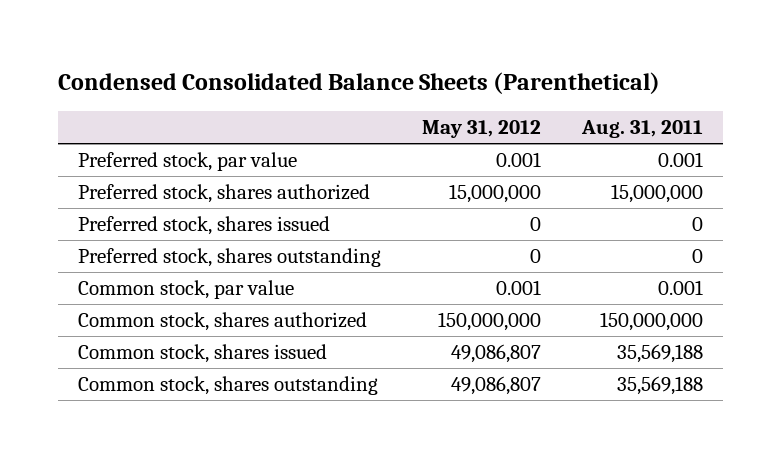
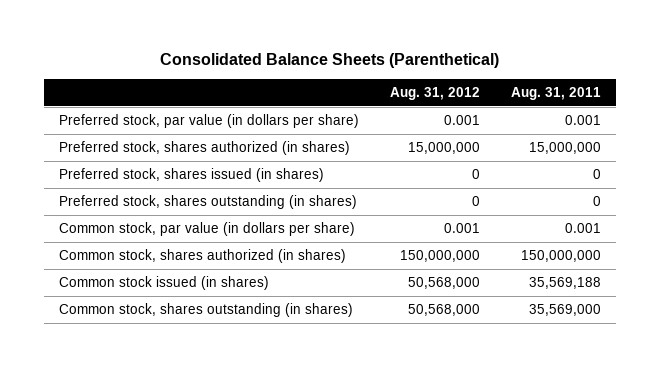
[57,72,660,95] Condensed Consolidated Balance Sheets (Parenthetical) -> [159,53,499,69] Consolidated Balance Sheets (Parenthetical)
[421,120,541,139] May 31, 2012 -> none
none -> [389,87,480,101] Aug. 31, 2012
[78,152,298,172] Preferred stock, par value -> [59,114,360,129] Preferred stock, par value (in dollars per share)
[78,184,371,204] Preferred stock, shares authorized -> [59,141,351,156] Preferred stock, shares authorized (in shares)
[78,216,331,236] Preferred stock, shares issued -> [59,168,325,183] Preferred stock, shares issued (in shares)
[78,248,382,268] Preferred stock, shares outstanding -> [59,195,358,210] Preferred stock, shares outstanding (in shares)
[78,280,295,300] Common stock, par value -> [59,222,356,237] Common stock, par value (in dollars per share)
[78,312,368,332] Common stock, shares authorized -> [59,249,347,264] Common stock, shares authorized (in shares)
[78,344,328,364] Common stock, shares issued -> [59,276,270,291] Common stock issued (in shares)
[78,376,379,396] Common stock, shares outstanding -> [59,303,354,318] Common stock, shares outstanding (in shares)
[616,376,703,396] 35,569,188 -> [528,304,601,317] 35,569,000

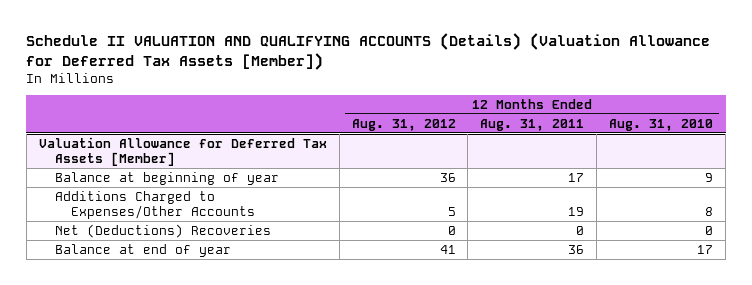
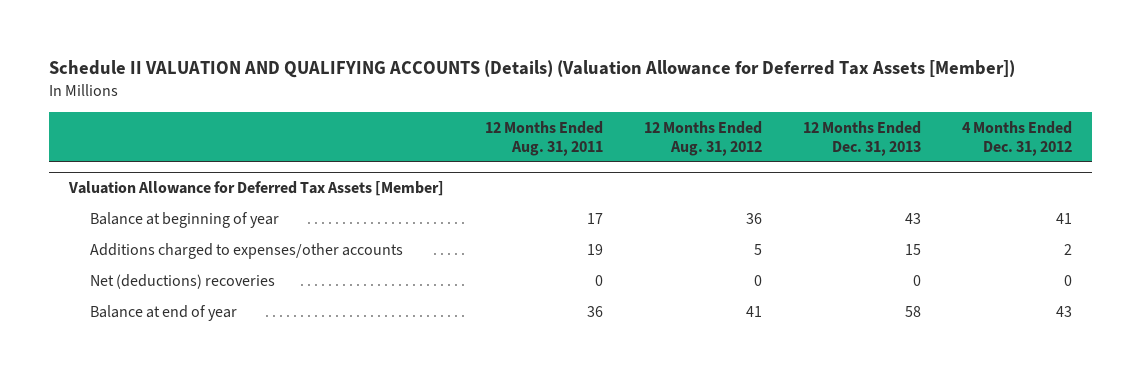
[609,118,714,131] Aug. 31, 2010 -> none
none -> [802,120,921,156] 12 Months Ended Dec. 31, 2013
none -> [961,120,1072,156] 4 Months Ended Dec. 31, 2012
[55,190,256,220] Additions Charged to Expenses/Other Accounts -> [90,242,404,259] Additions charged to expenses/other accounts
[55,223,272,238] Net (Deductions) Recoveries -> [90,273,276,289] Net (deductions) recoveries

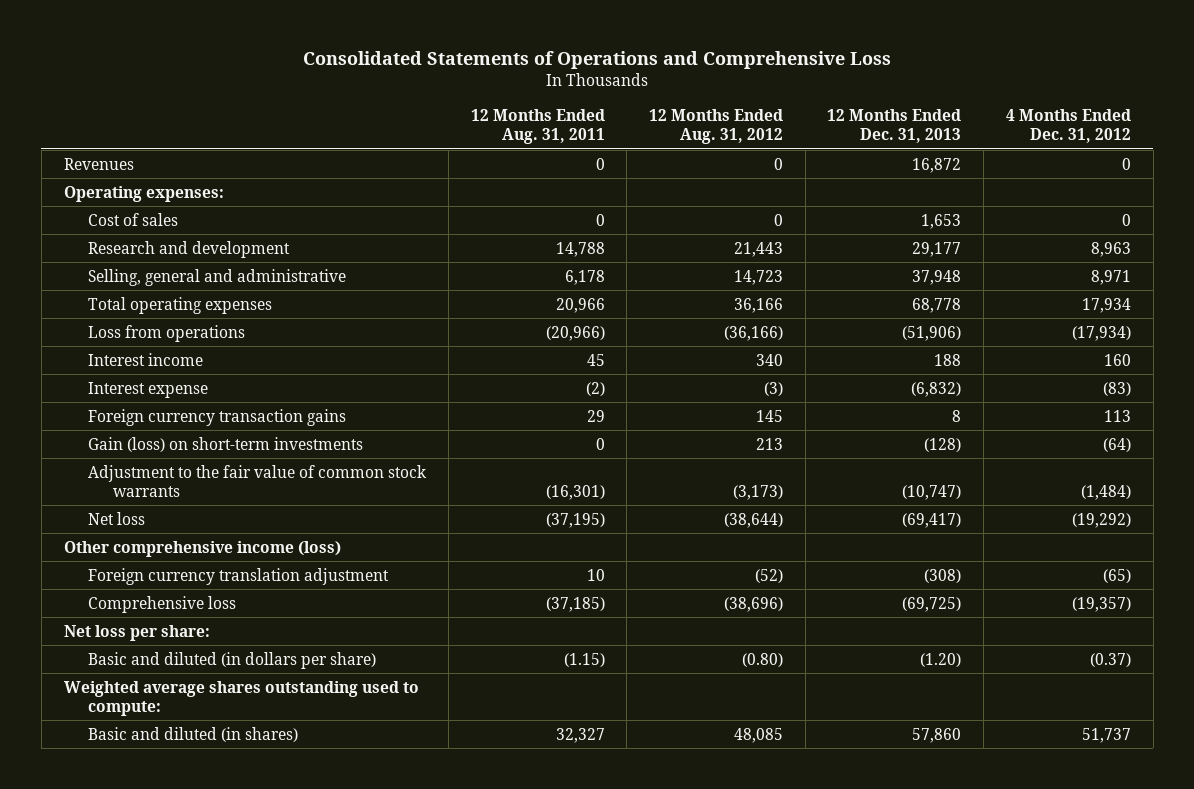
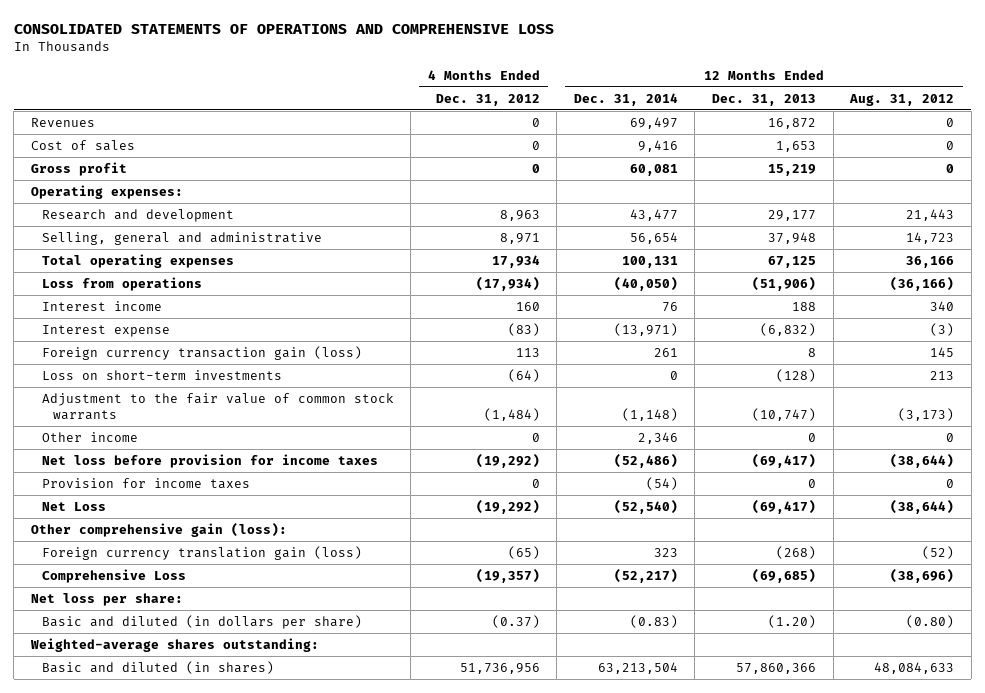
[303,51,892,70] Consolidated Statements of Operations and Comprehensive Loss -> [13,23,554,34] CONSOLIDATED STATEMENTS OF OPERATIONS AND COMPREHENSIVE LOSS
[470,109,605,145] 12 Months Ended Aug. 31, 2011 -> none
none -> [573,92,678,106] Dec. 31, 2014
none -> [30,162,127,177] Gross profit
[63,185,224,202] Operating expenses: -> [30,185,183,200] Operating expenses:
[912,297,962,313] 68,778 -> [768,256,817,269] 67,125
[88,408,347,426] Foreign currency transaction gains -> [41,346,362,361] Foreign currency transaction gain (loss)
[88,436,364,452] Gain (loss) on short-term investments -> [41,370,282,381] Loss on short-term investments
none -> [41,432,138,443] Other income
none -> [41,454,378,469] Net loss before provision for income taxes
none -> [41,478,250,490] Provision for income taxes
[88,511,146,525] Net loss -> [41,502,106,512] Net Loss
[63,540,341,557] Other comprehensive income (loss) -> [30,523,287,538] Other comprehensive gain (loss):
[88,567,390,585] Foreign currency translation adjustment -> [41,546,362,561] Foreign currency translation gain (loss)
[924,568,962,583] (308) -> [776,546,817,560] (268)
[88,595,237,613] Comprehensive loss -> [41,569,186,584] Comprehensive Loss
[902,596,962,612] (69,725) -> [752,569,817,584] (69,685)
[63,680,419,716] Weighted average shares outstanding used to compute: -> [29,638,319,653] Weighted-average shares outstanding:
[733,727,783,743] 48,085 -> [874,662,955,675] 48,084,633
[912,727,962,743] 57,860 -> [736,663,817,675] 57,860,366
[1081,727,1131,743] 51,737 -> [459,663,540,675] 51,736,956

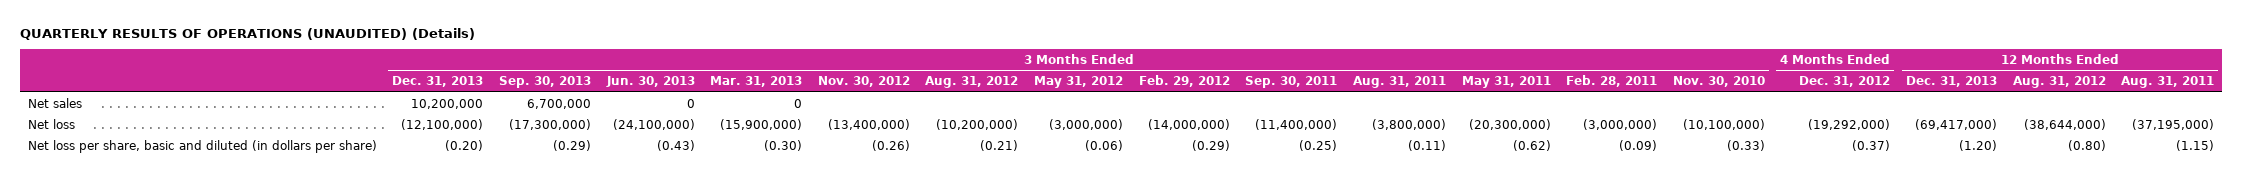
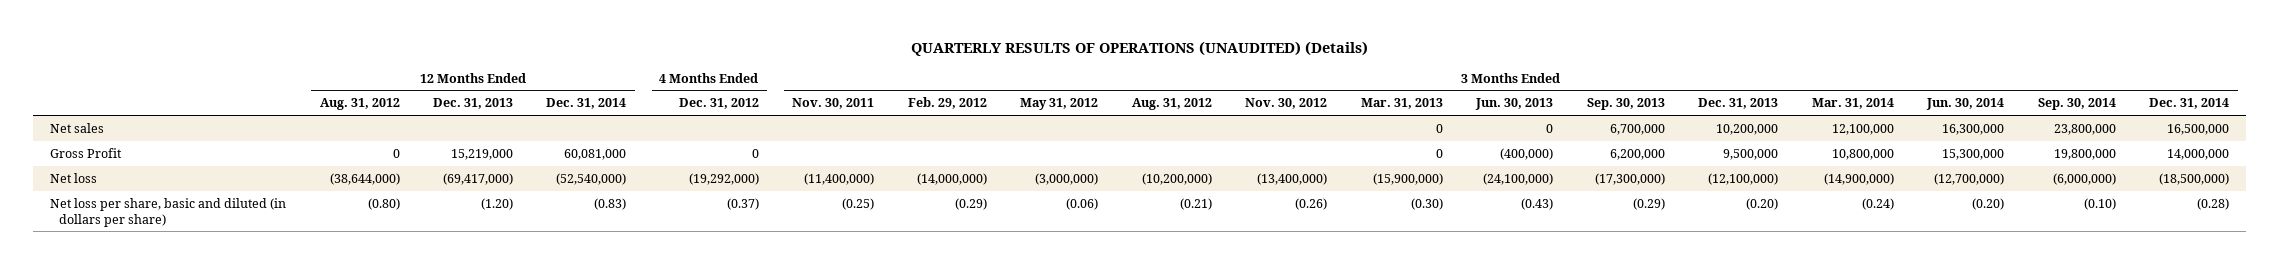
[1245,76,1338,89] Sep. 30, 2011 -> none
[1352,76,1446,89] Aug. 31, 2011 -> none
[1461,76,1551,89] May 31, 2011 -> none
[1566,75,1658,88] Feb. 28, 2011 -> none
[1672,76,1765,88] Nov. 30, 2010 -> none
[2121,76,2215,89] Aug. 31, 2011 -> none
none -> [546,98,627,110] Dec. 31, 2014
none -> [792,98,875,110] Nov. 30, 2011
none -> [1811,98,1894,110] Mar. 31, 2014
none -> [1926,98,2005,111] Jun. 30, 2014
none -> [2037,98,2116,111] Sep. 30, 2014
none -> [2149,98,2230,110] Dec. 31, 2014
none -> [50,147,123,158] Gross Profit

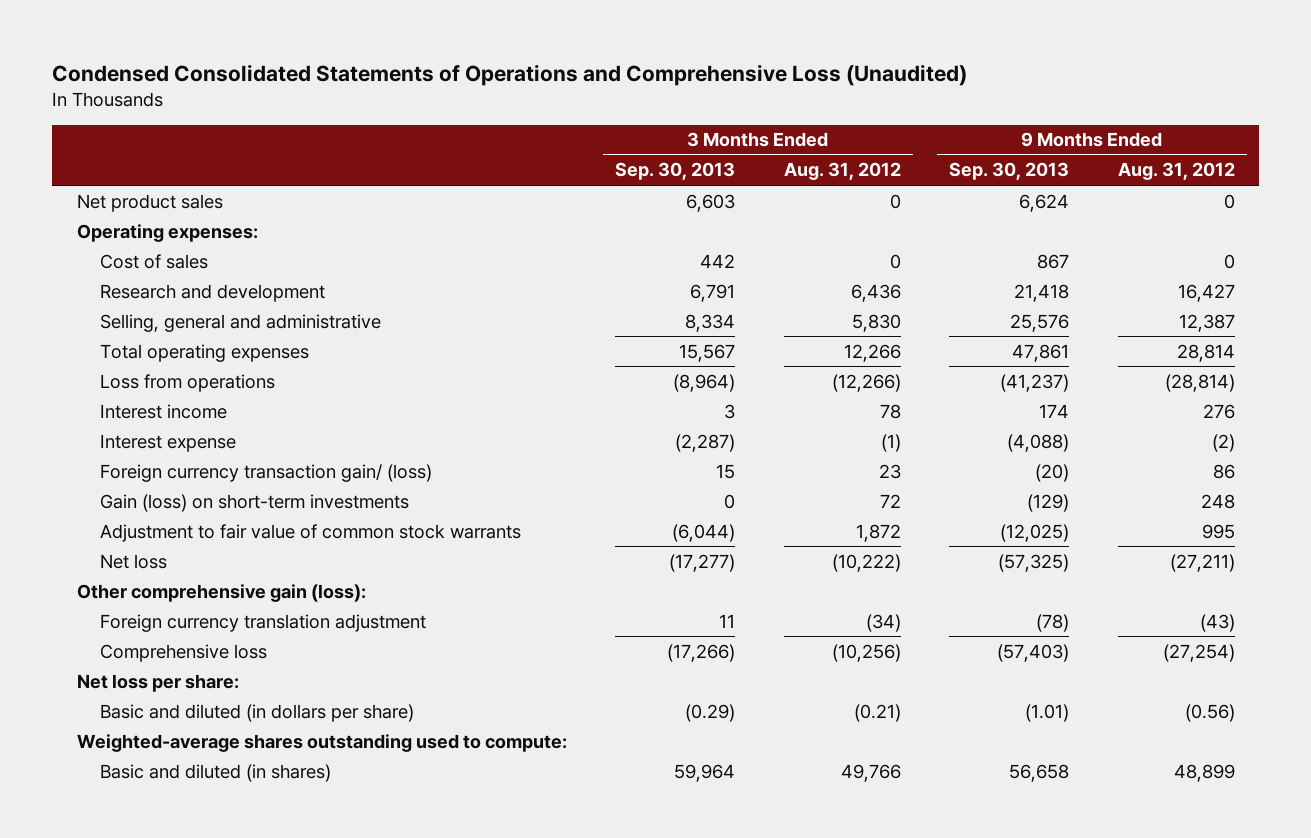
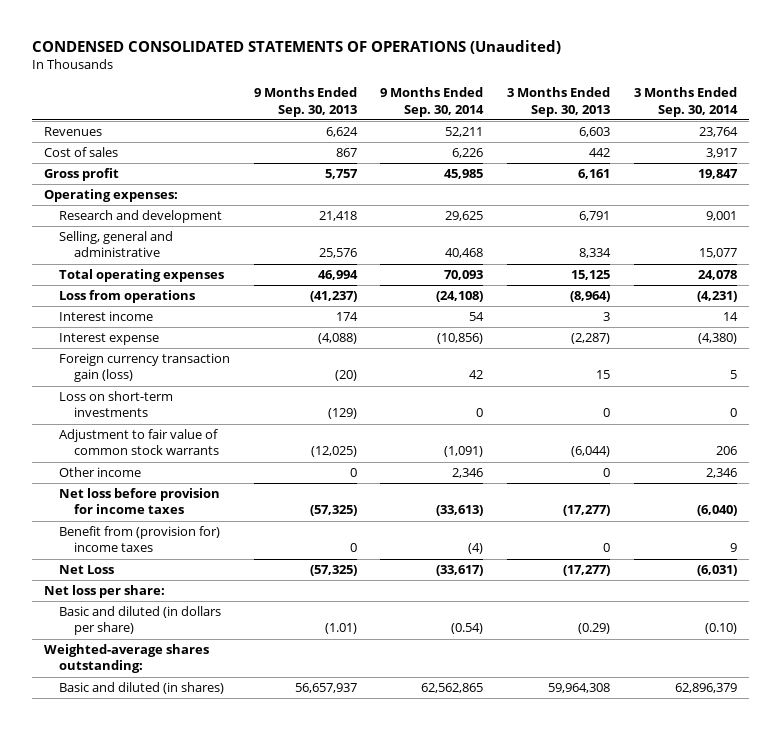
[52,64,968,87] Condensed Consolidated Statements of Operations and Comprehensive Loss (Unaudited) -> [31,39,561,54] CONDENSED CONSOLIDATED STATEMENTS OF OPERATIONS (Unaudited)
[783,162,901,181] Aug. 31, 2012 -> none
[1117,162,1235,181] Aug. 31, 2012 -> none
none -> [380,87,485,117] 9 Months Ended Sep. 30, 2014
none -> [633,87,738,117] 3 Months Ended Sep. 30, 2014
[76,193,223,212] Net product sales -> [43,127,102,137] Revenues
none -> [43,168,119,182] Gross profit
[76,223,258,242] Operating expenses: -> [43,189,178,203] Operating expenses:
[679,343,736,362] 15,567 -> [570,270,610,281] 15,125
[1012,343,1070,362] 47,861 -> [317,270,358,281] 46,994
[100,463,433,482] Foreign currency transaction gain/ (loss) -> [58,353,230,383] Foreign currency transaction gain (loss)
[100,493,410,512] Gain (loss) on short-term investments -> [58,391,173,418] Loss on short-term investments
[76,583,366,602] Other comprehensive gain (loss): -> none
[100,613,427,632] Foreign currency translation adjustment -> none
[100,643,268,662] Comprehensive loss -> none
none -> [58,467,141,478] Other income
none -> [58,488,220,515] Net loss before provision for income taxes
none -> [58,526,220,553] Benefit from (provision for) income taxes
[100,553,168,569] Net loss -> [58,565,114,575] Net Loss
[76,733,567,752] Weighted-average shares outstanding used to compute: -> [43,644,209,674] Weighted-average shares outstanding:
[674,763,736,782] 59,964 -> [547,683,610,694] 59,964,308
[1009,763,1070,782] 56,658 -> [294,683,357,694] 56,657,937

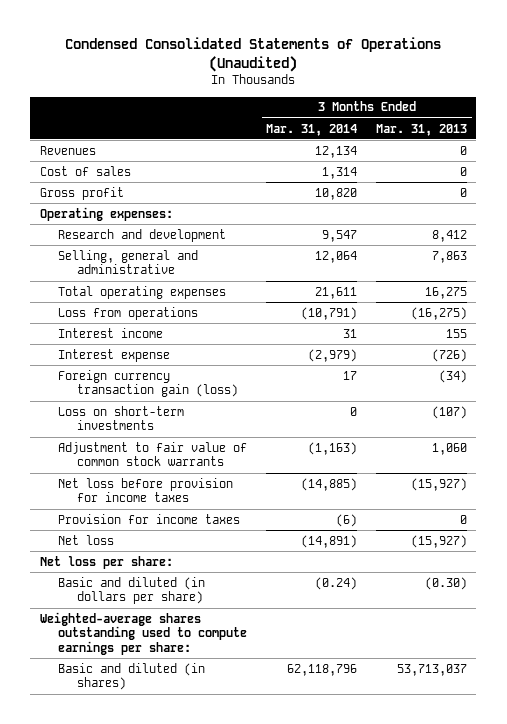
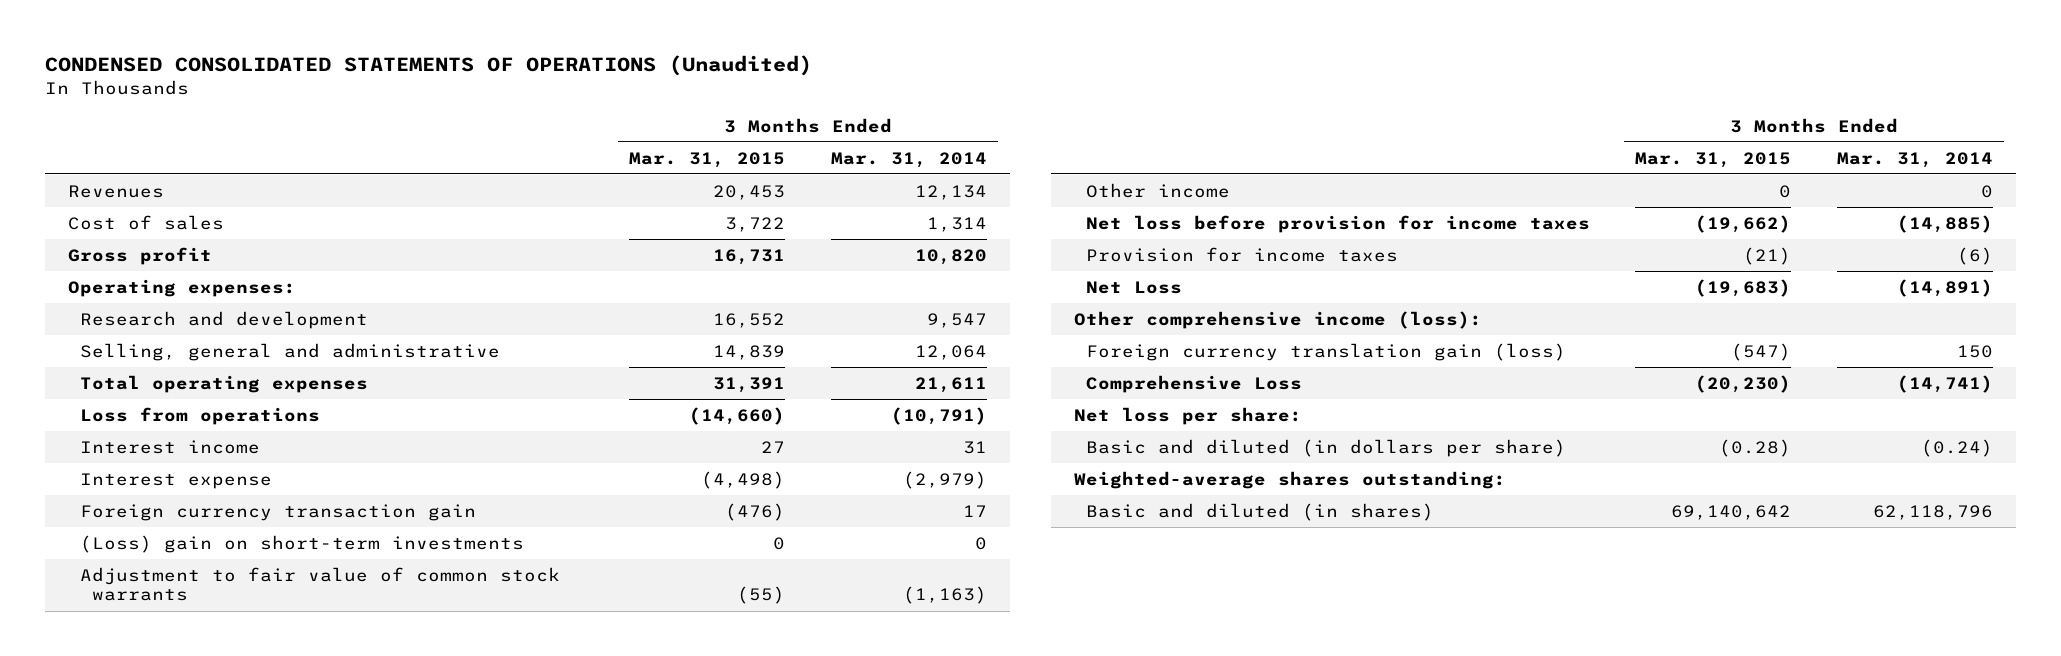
[65,37,442,73] Condensed Consolidated Statements of Operations (Unaudited) -> [45,55,813,77] CONDENSED CONSOLIDATED STATEMENTS OF OPERATIONS (Unaudited)
[375,123,467,136] Mar. 31, 2013 -> none
none -> [629,151,786,168] Mar. 31, 2015
[58,369,239,398] Foreign currency transaction gain (loss) -> [79,503,476,521] Foreign currency transaction gain
[58,405,185,431] Loss on short-term investments -> [79,534,524,553] (Loss) gain on short-term investments
none -> [1085,182,1230,198] Other income
[58,534,115,545] Net loss -> [1085,280,1182,294] Net Loss
none -> [1073,310,1482,329] Other comprehensive income (loss):
none -> [1085,342,1566,361] Foreign currency translation gain (loss)
none -> [1085,374,1302,393] Comprehensive Loss
[39,611,248,655] Weighted-average shares outstanding used to compute earnings per share: -> [1073,470,1506,489] Weighted-average shares outstanding:

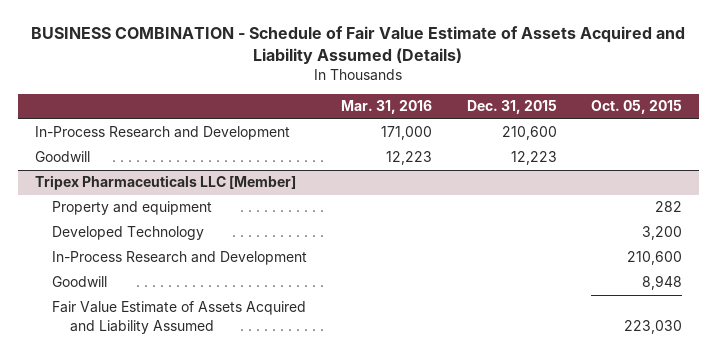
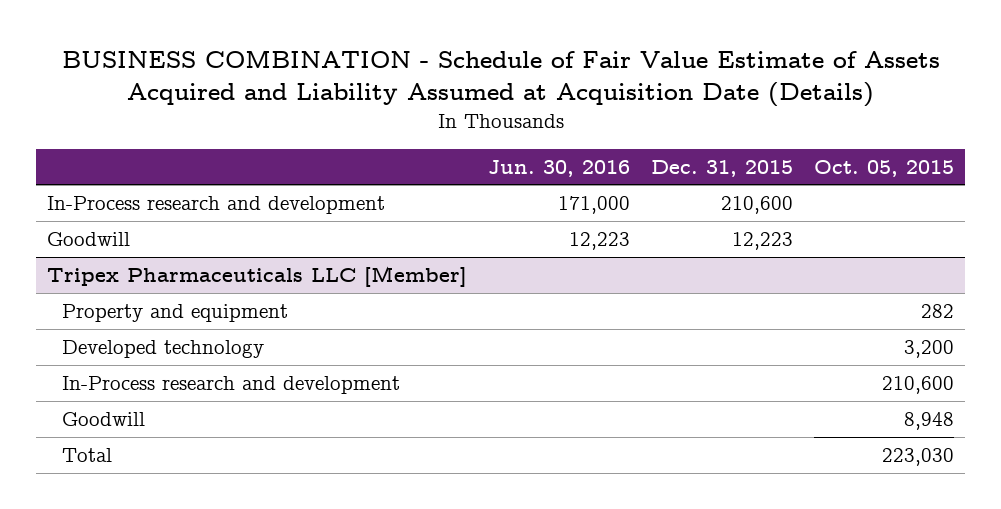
[31,26,686,65] BUSINESS COMBINATION - Schedule of Fair Value Estimate of Assets Acquired and Liability Assumed (Details) -> [61,50,940,108] BUSINESS COMBINATION - Schedule of Fair Value Estimate of Assets Acquired and Liability Assumed at Acquisition Date (Details)
[341,100,433,115] Mar. 31, 2016 -> none
none -> [488,159,631,177] Jun. 30, 2016
[34,126,290,141] In-Process Research and Development -> [46,195,385,214] In-Process research and development
[52,226,205,241] Developed Technology -> [61,339,264,358] Developed technology
[52,251,308,266] In-Process Research and Development -> [61,375,400,394] In-Process research and development
[52,301,307,334] Fair Value Estimate of Assets Acquired and Liability Assumed -> [61,447,112,462] Total

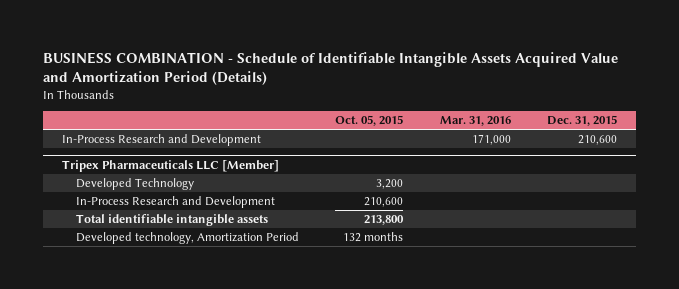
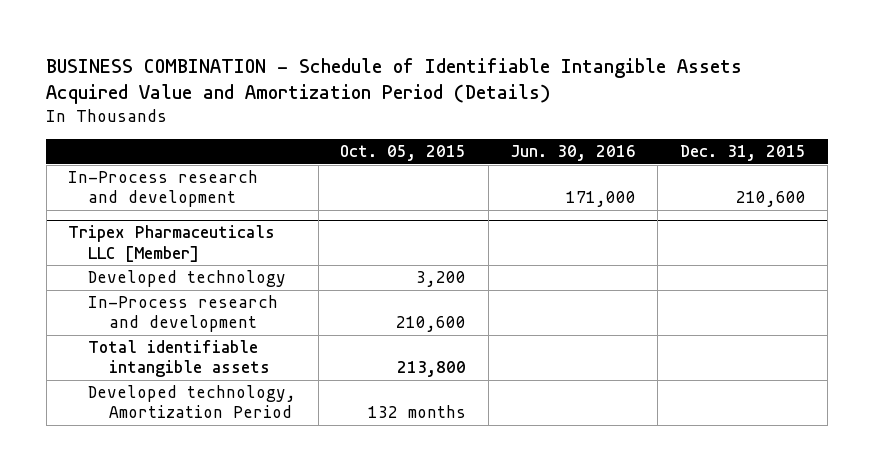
[439,116,511,127] Mar. 31, 2016 -> none
none -> [510,145,637,162] Jun. 30, 2016
[61,134,261,147] In-Process Research and Development -> [68,170,259,208] In-Process research and development
[75,178,194,191] Developed Technology -> [88,270,287,288] Developed technology
[75,196,275,209] In-Process Research and Development -> [88,295,279,333] In-Process research and development

